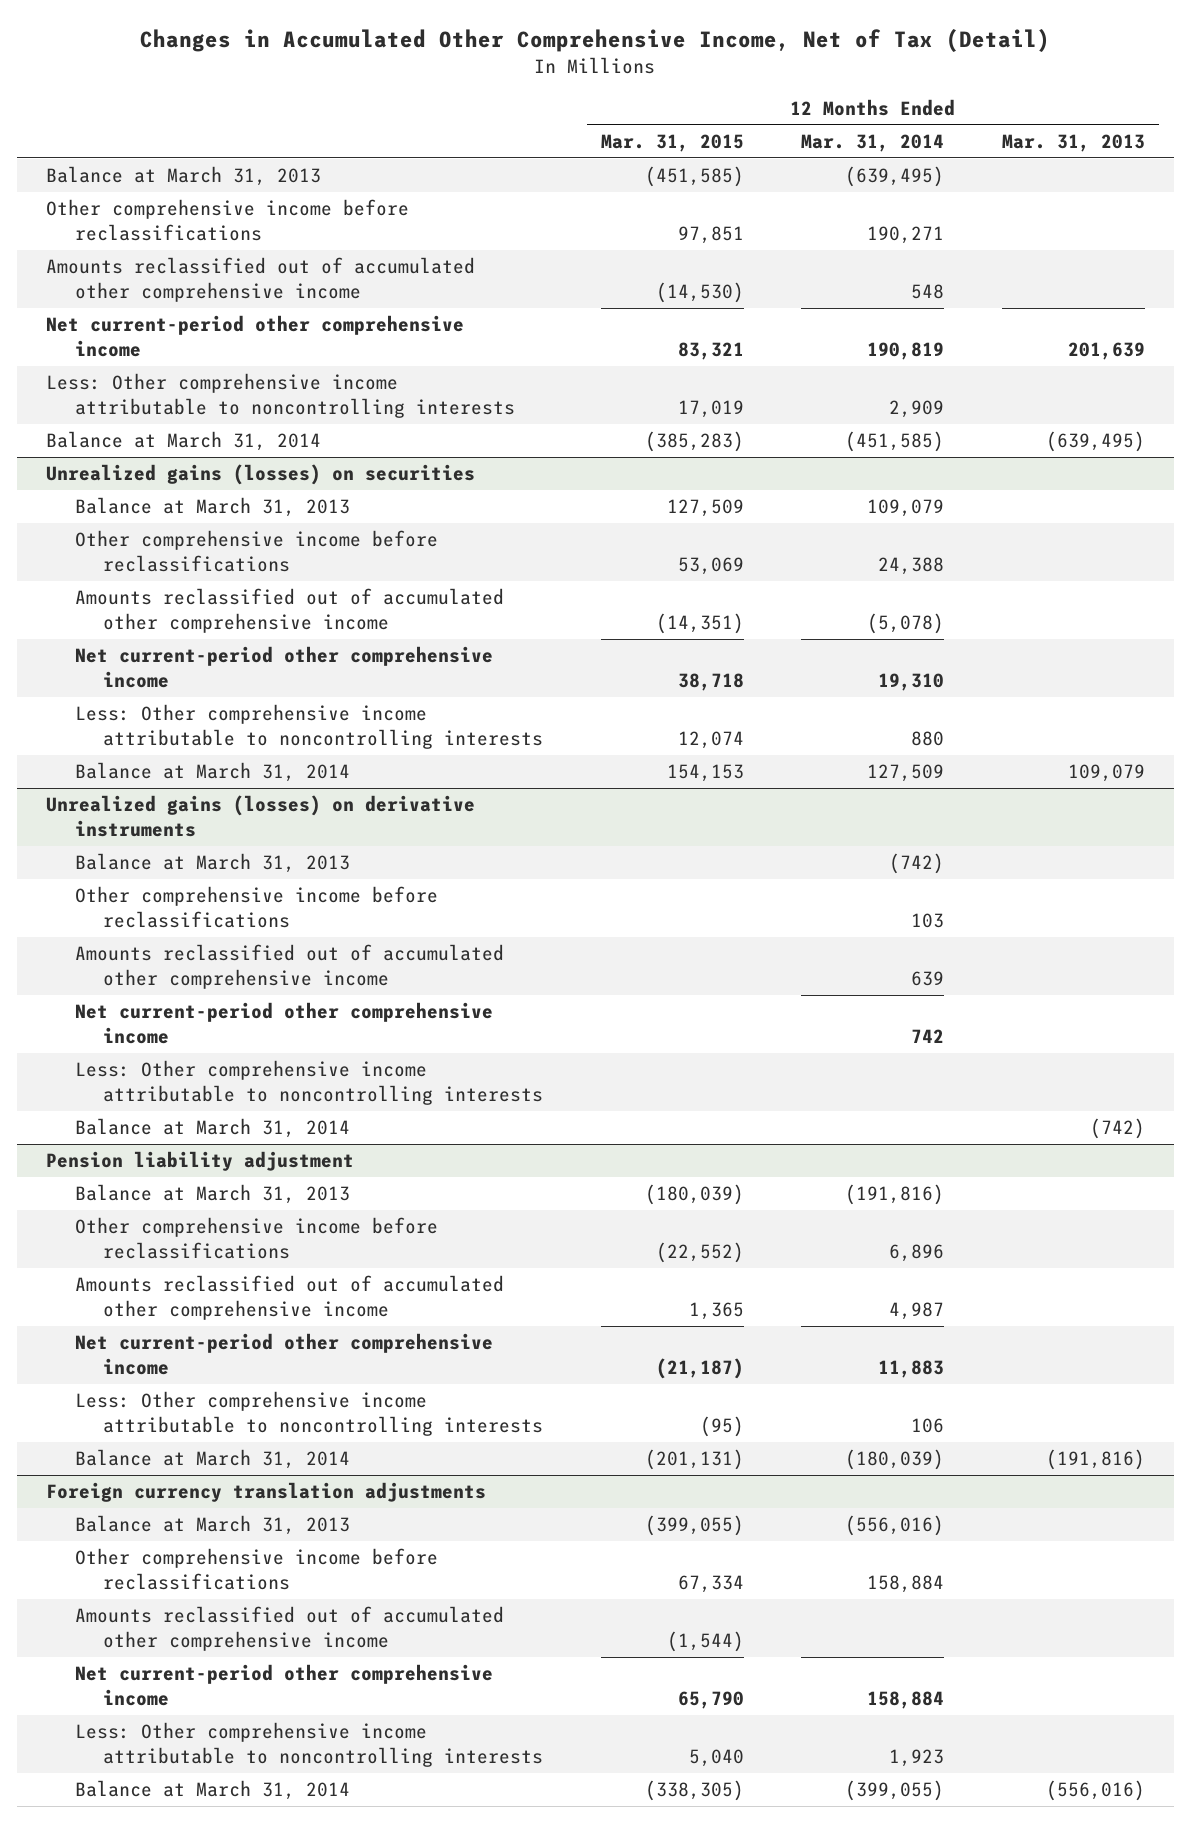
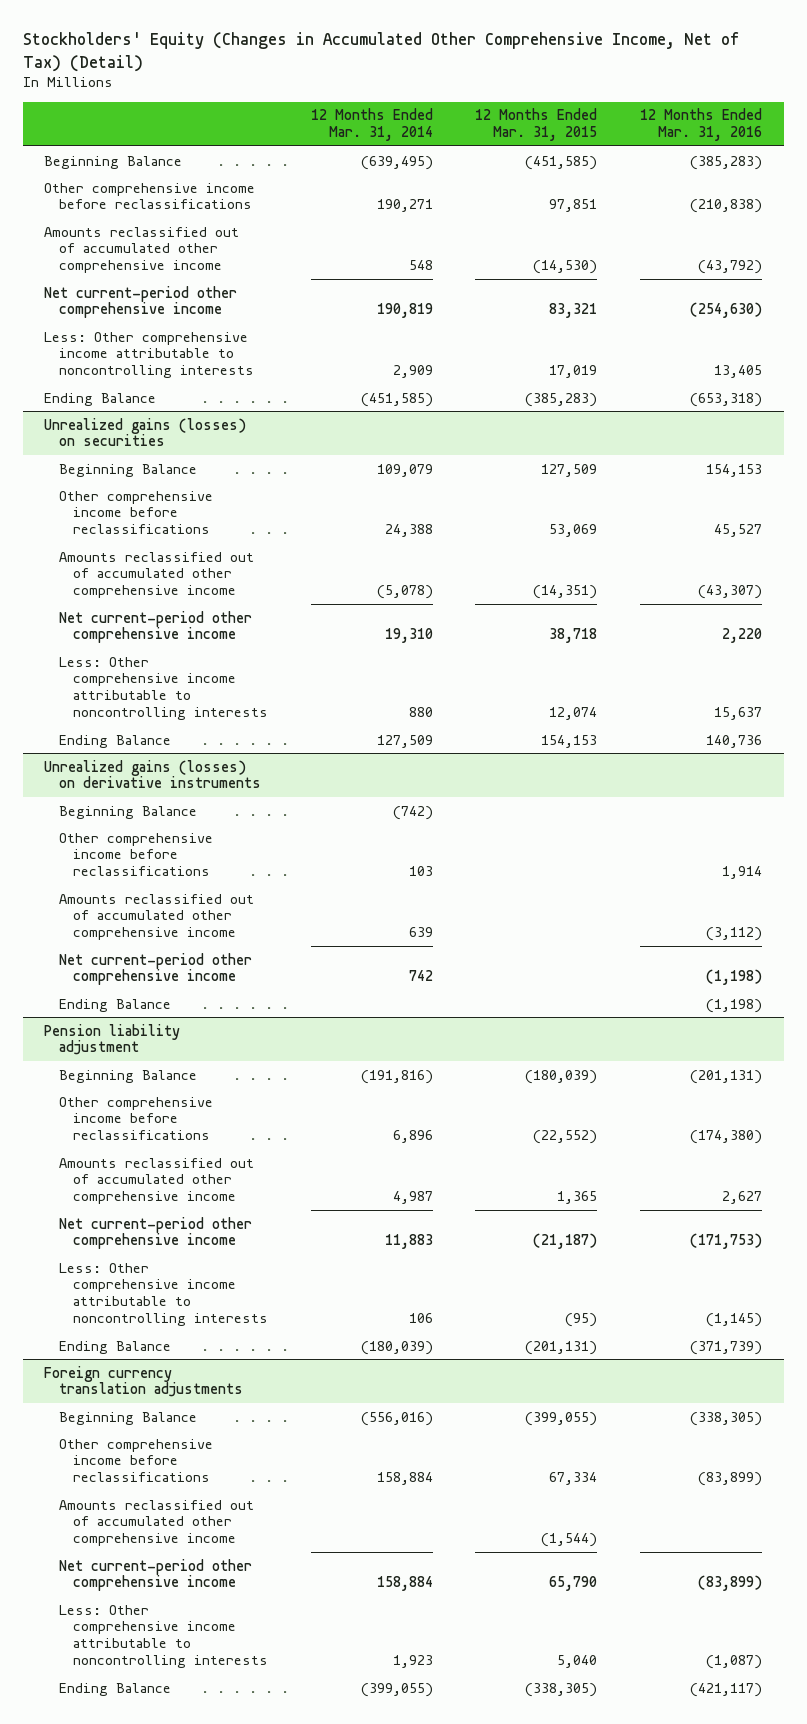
[140,28,1051,52] Changes in Accumulated Other Comprehensive Income, Net of Tax (Detail) -> [22,32,740,72] Stockholders' Equity (Changes in Accumulated Other Comprehensive Income, Net of Tax) (Detail)
[1001,134,1145,153] Mar. 31, 2013 -> none
none -> [640,108,763,142] 12 Months Ended Mar. 31, 2016
[45,166,321,187] Balance at March 31, 2013 -> [44,155,183,169] Beginning Balance
[45,431,321,452] Balance at March 31, 2014 -> [44,392,157,406] Ending Balance
[74,497,350,518] Balance at March 31, 2013 -> [58,463,197,477] Beginning Balance
[74,762,350,783] Balance at March 31, 2014 -> [58,734,171,748] Ending Balance
[74,853,350,874] Balance at March 31, 2013 -> [58,805,197,819] Beginning Balance
[74,1060,544,1106] Less: Other comprehensive income attributable to noncontrolling interests -> none
[74,1118,350,1139] Balance at March 31, 2014 -> [58,998,171,1012] Ending Balance
[74,1184,350,1205] Balance at March 31, 2013 -> [58,1069,197,1083] Beginning Balance
[74,1449,350,1470] Balance at March 31, 2014 -> [58,1340,171,1354] Ending Balance
[74,1515,350,1536] Balance at March 31, 2013 -> [58,1411,197,1425] Beginning Balance
[74,1780,350,1801] Balance at March 31, 2014 -> [58,1682,171,1696] Ending Balance

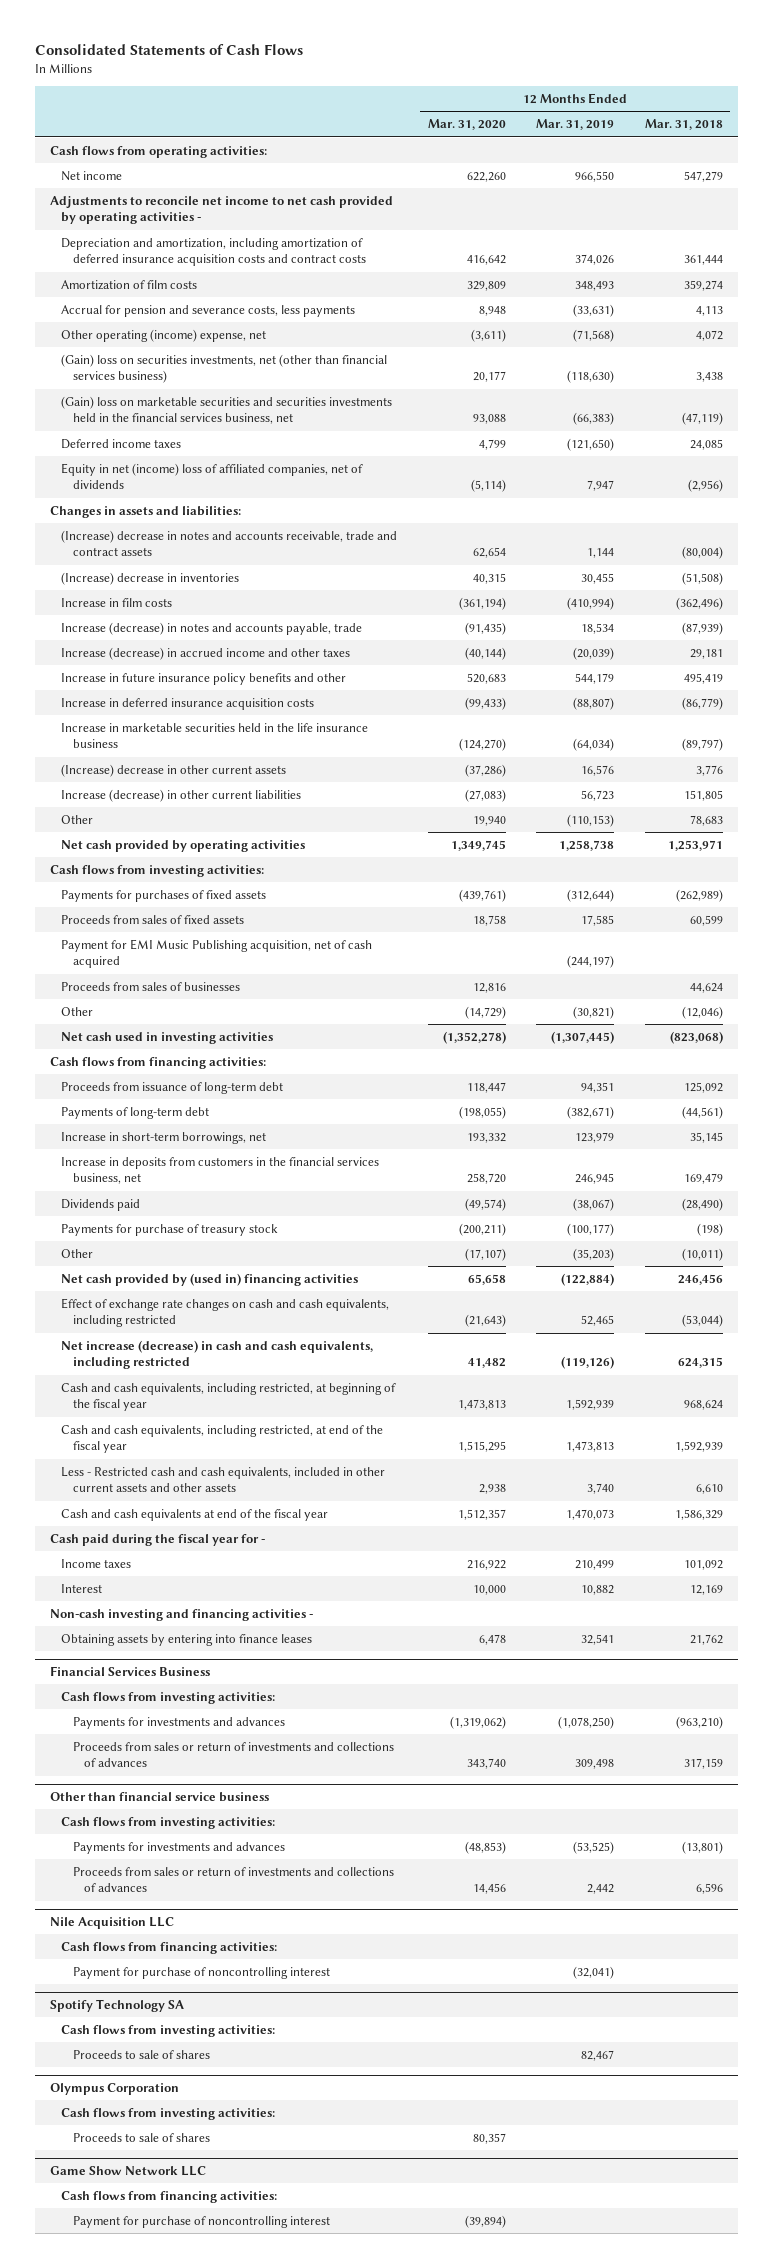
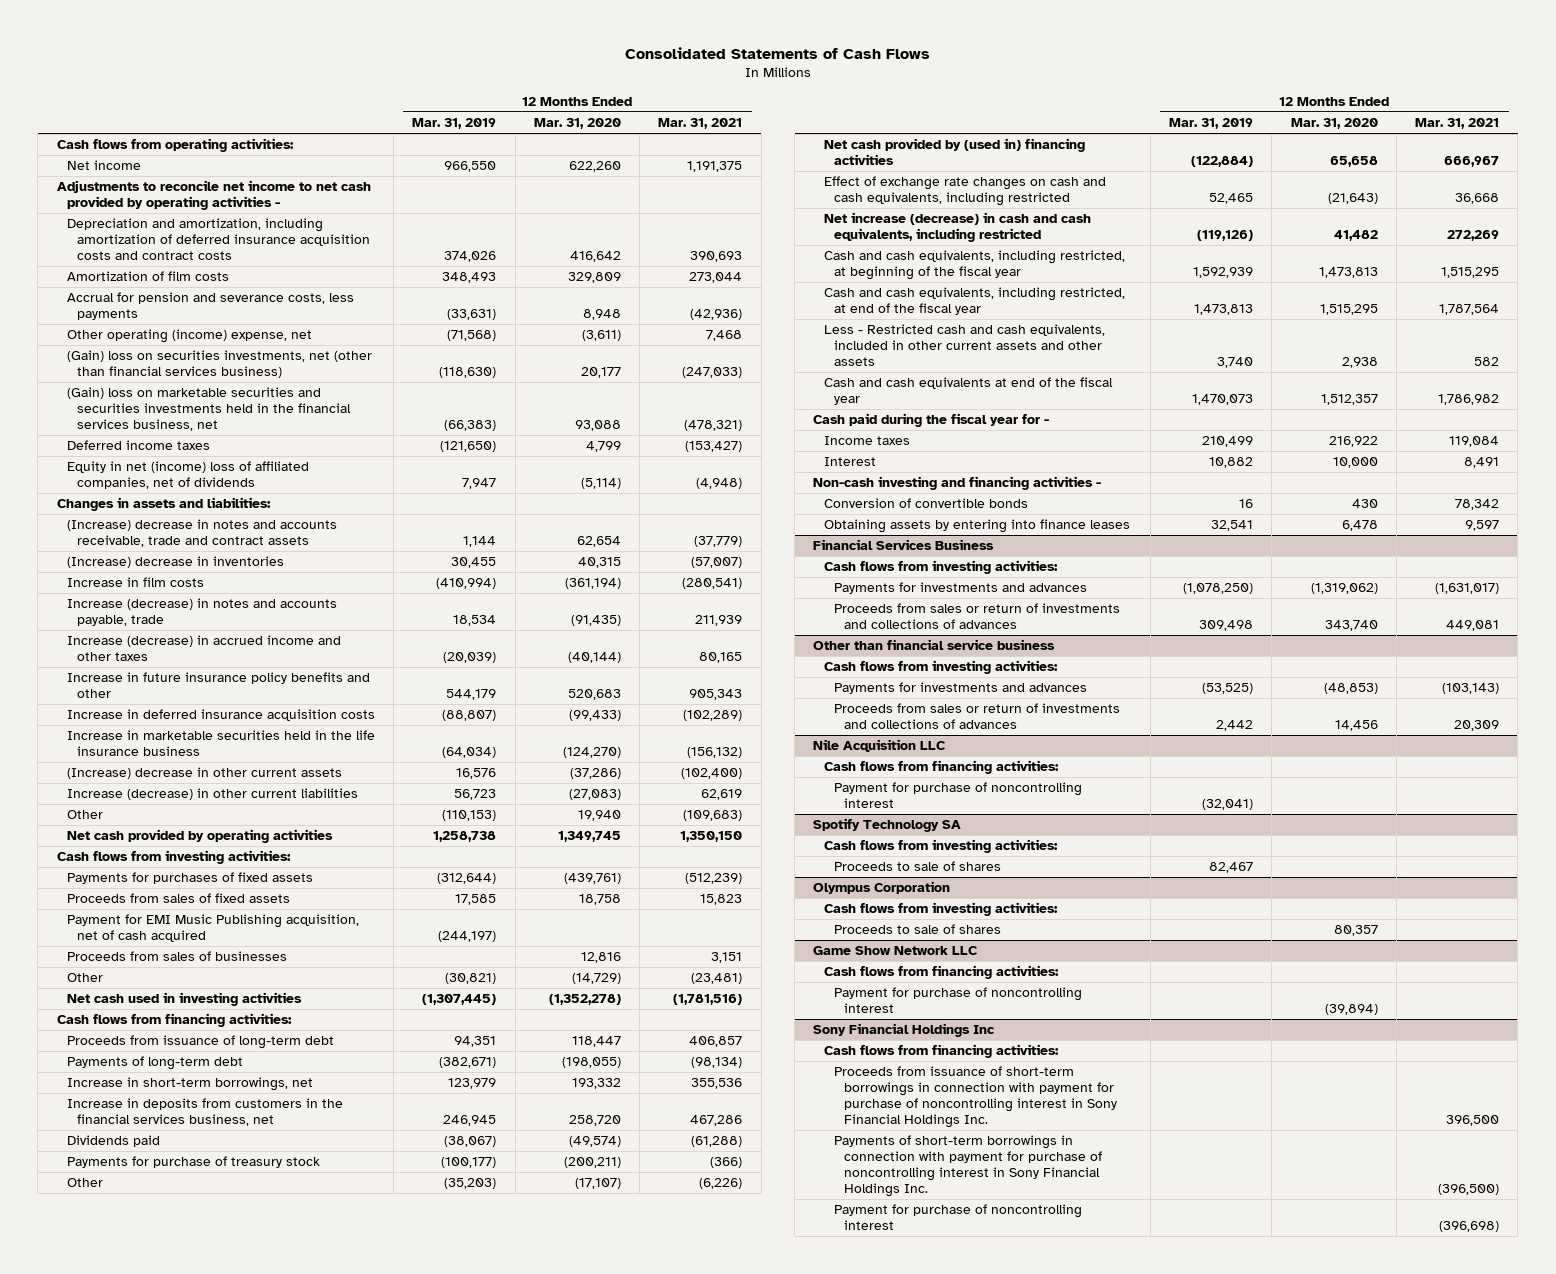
[644,119,723,131] Mar. 31, 2018 -> none
none -> [658,117,743,129] Mar. 31, 2021
none -> [823,498,1028,509] Conversion of convertible bonds
none -> [813,1023,996,1038] Sony Financial Holdings Inc
none -> [823,1044,1059,1059] Cash flows from financing activities:
none -> [833,1066,1118,1129] Proceeds from issuance of short-term borrowings in connection with payment for purchase of noncontrolling interest in Sony Financial Holdings Inc.
none -> [833,1135,1103,1198] Payments of short-term borrowings in connection with payment for purchase of noncontrolling interest in Sony Financial Holdings Inc.
none -> [833,1204,1082,1231] Payment for purchase of noncontrolling interest

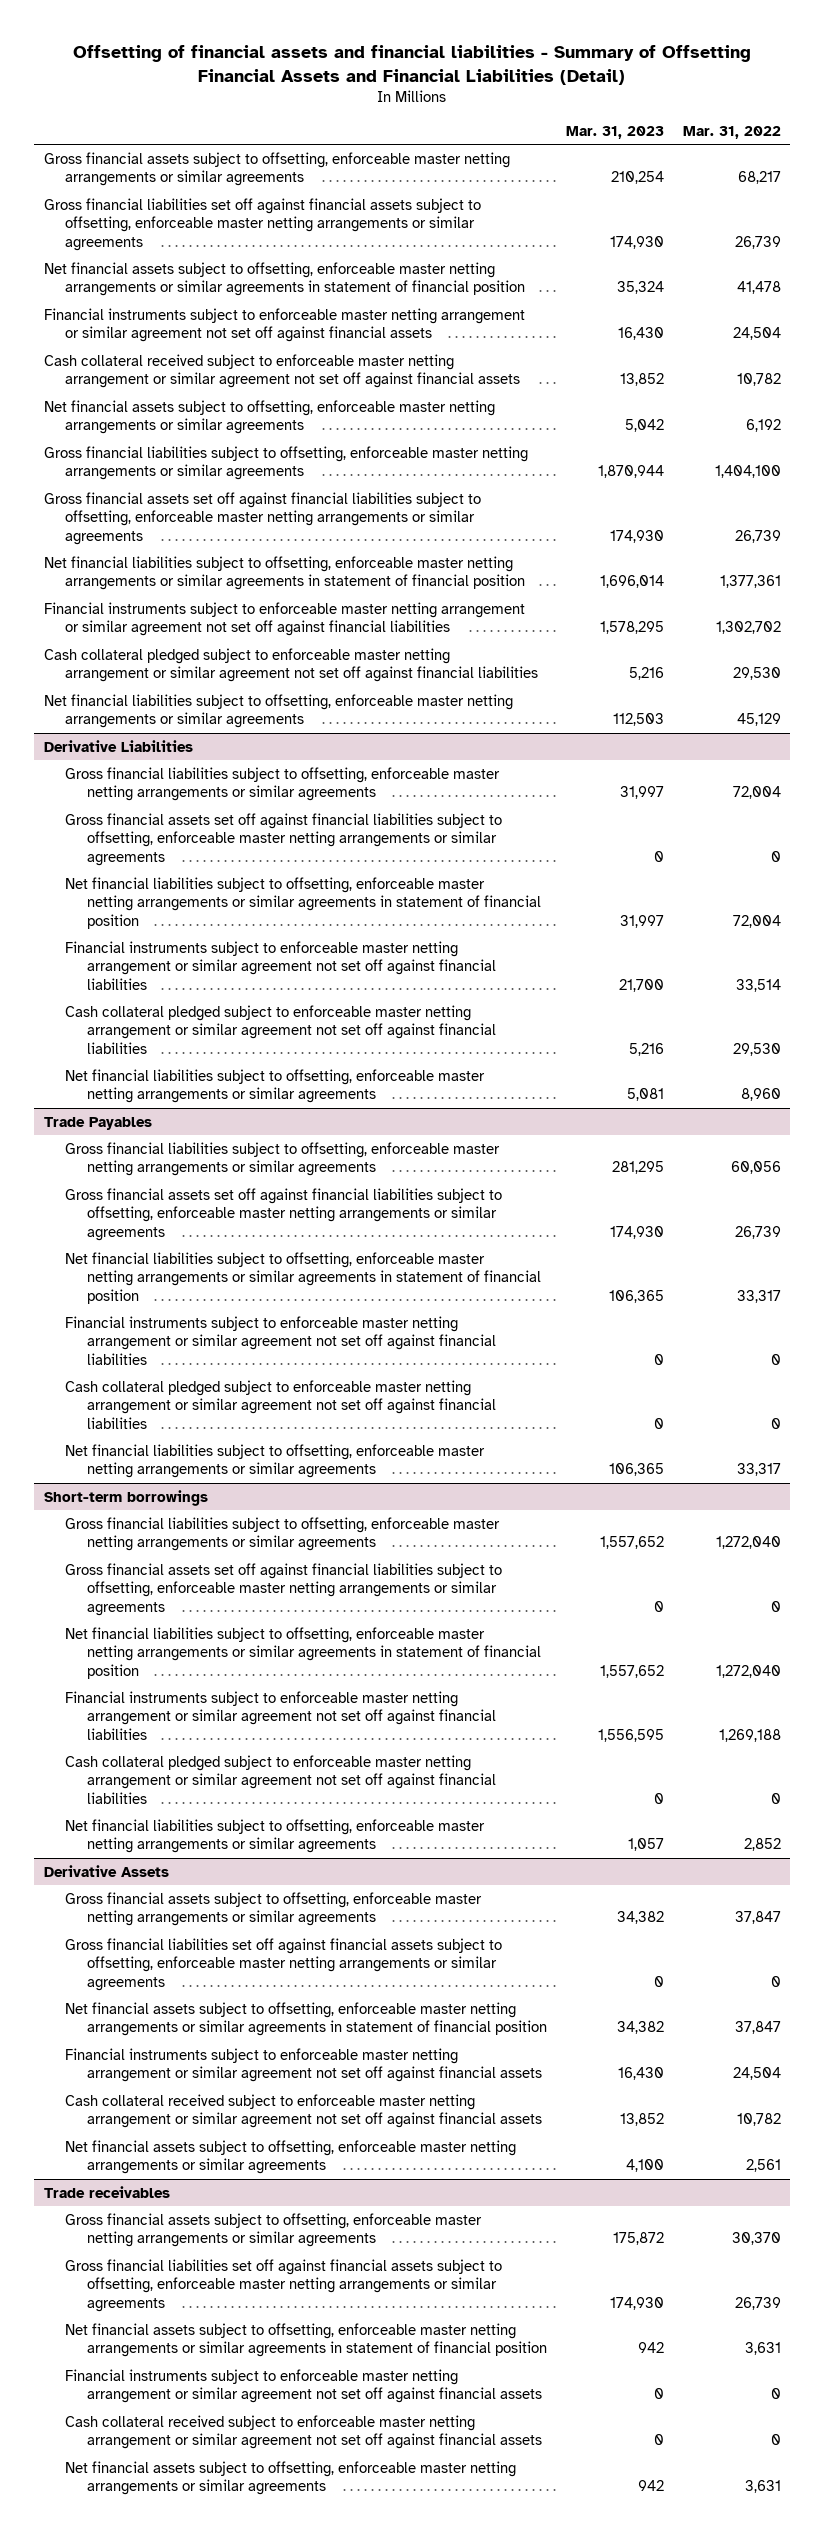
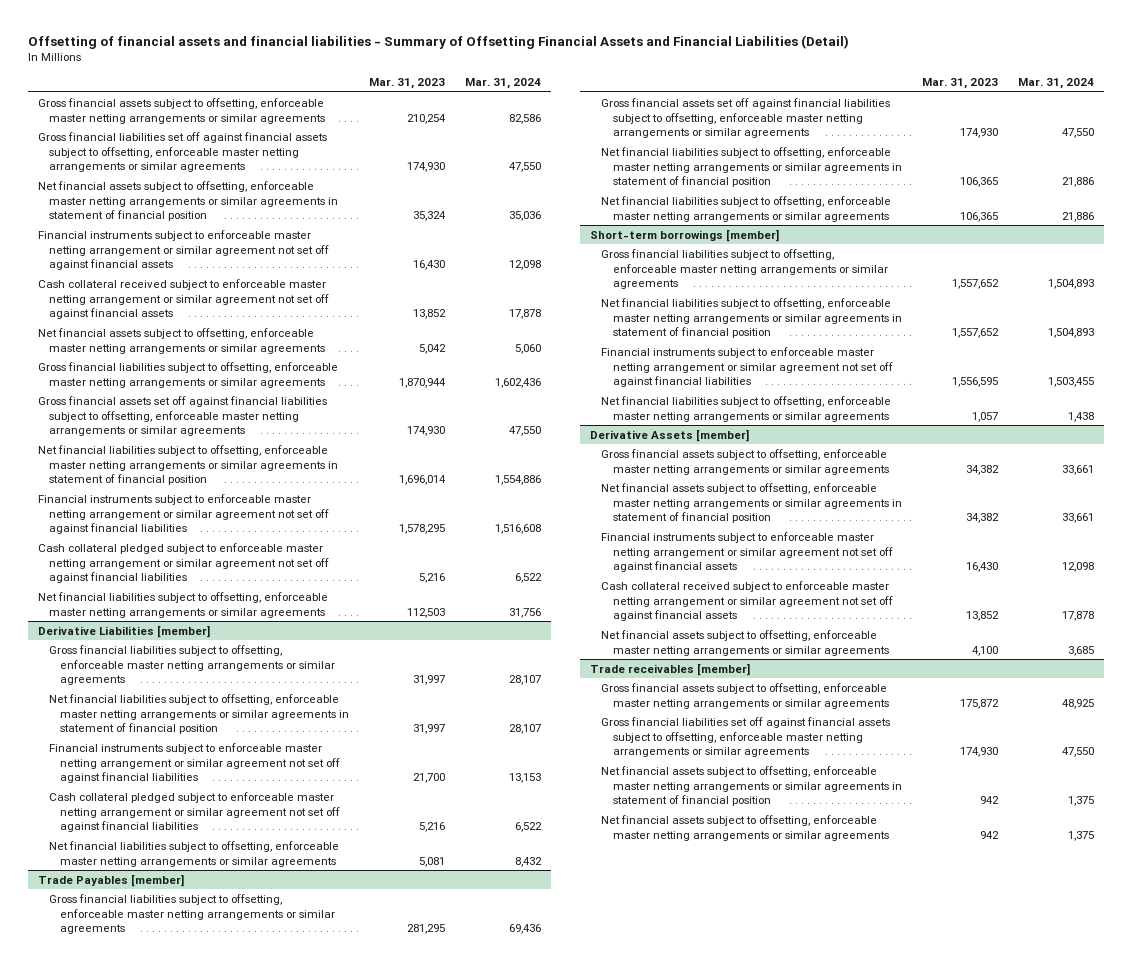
[682,125,781,139] Mar. 31, 2022 -> none
none -> [465,78,542,90] Mar. 31, 2024
[43,739,193,752] Derivative Liabilities -> [37,624,210,638] Derivative Liabilities [member]
[65,812,503,867] Gross financial assets set off against financial liabilities subject to offsetting, enforceable master netting arrangements or similar agreements -> none
[43,1116,152,1130] Trade Payables -> [37,873,184,887] Trade Payables [member]
[65,1315,496,1366] Financial instruments subject to enforceable master netting arrangement or similar agreement not set off against financial liabilities -> none
[65,1379,496,1430] Cash collateral pledged subject to enforceable master netting arrangement or similar agreement not set off against financial liabilities -> none
[43,1489,208,1506] Short-term borrowings -> [590,228,780,242] Short-term borrowings [member]
[65,1562,503,1617] Gross financial assets set off against financial liabilities subject to offsetting, enforceable master netting arrangements or similar agreements -> none
[65,1754,496,1805] Cash collateral pledged subject to enforceable master netting arrangement or similar agreement not set off against financial liabilities -> none
[43,1864,169,1877] Derivative Assets -> [590,428,750,442] Derivative Assets [member]
[65,1937,503,1992] Gross financial liabilities set off against financial assets subject to offsetting, enforceable master netting arrangements or similar agreements -> none
[43,2185,170,2198] Trade receivables -> [590,662,751,676] Trade receivables [member]
[65,2368,542,2404] Financial instruments subject to enforceable master netting arrangement or similar agreement not set off against financial assets -> none
[65,2414,542,2450] Cash collateral received subject to enforceable master netting arrangement or similar agreement not set off against financial assets -> none

